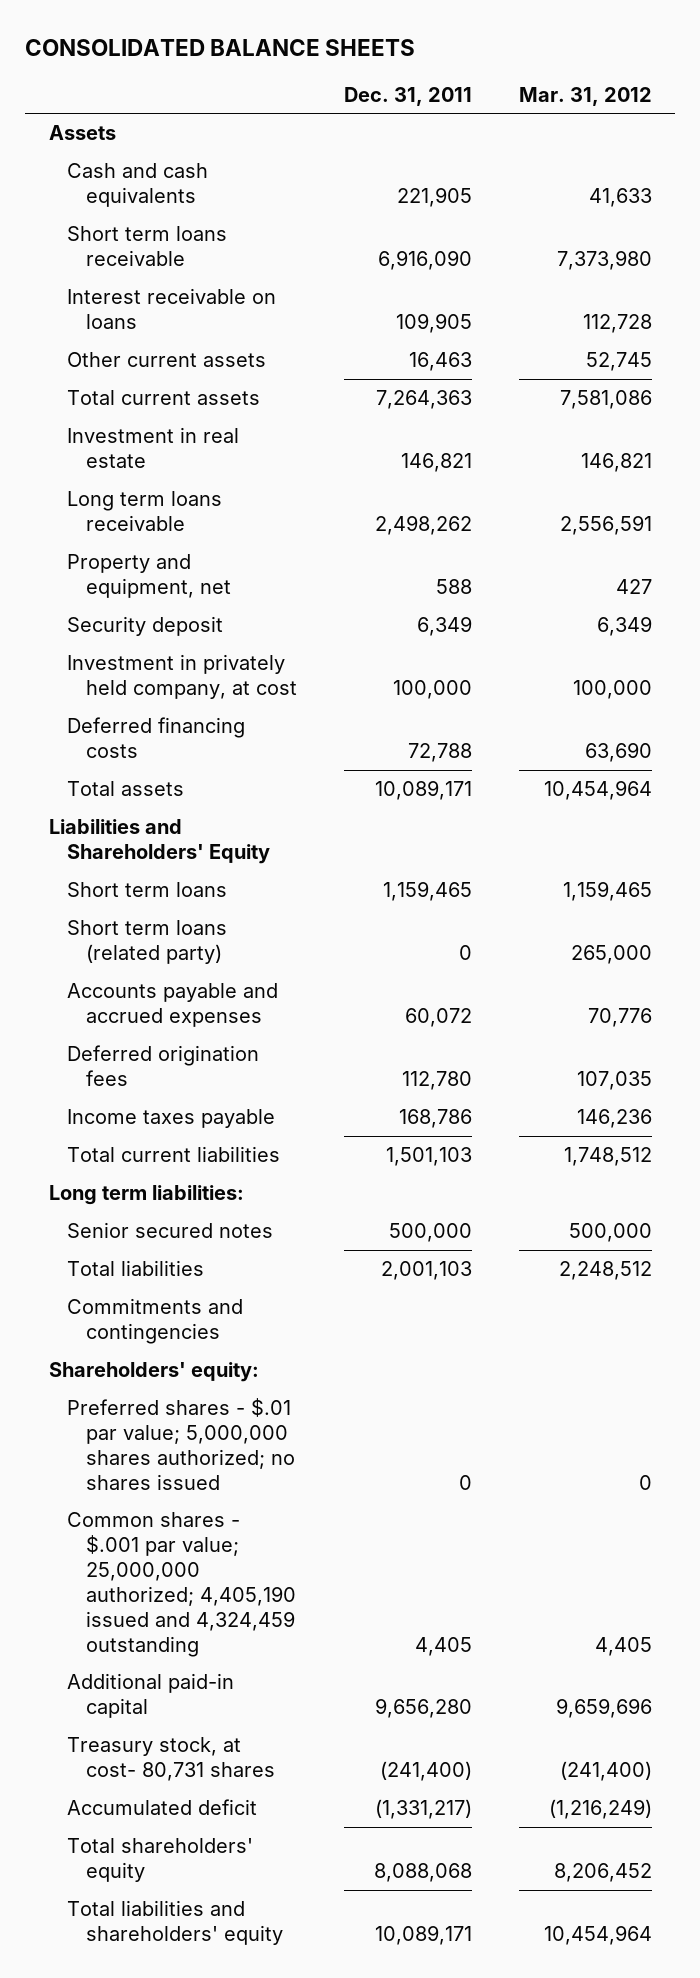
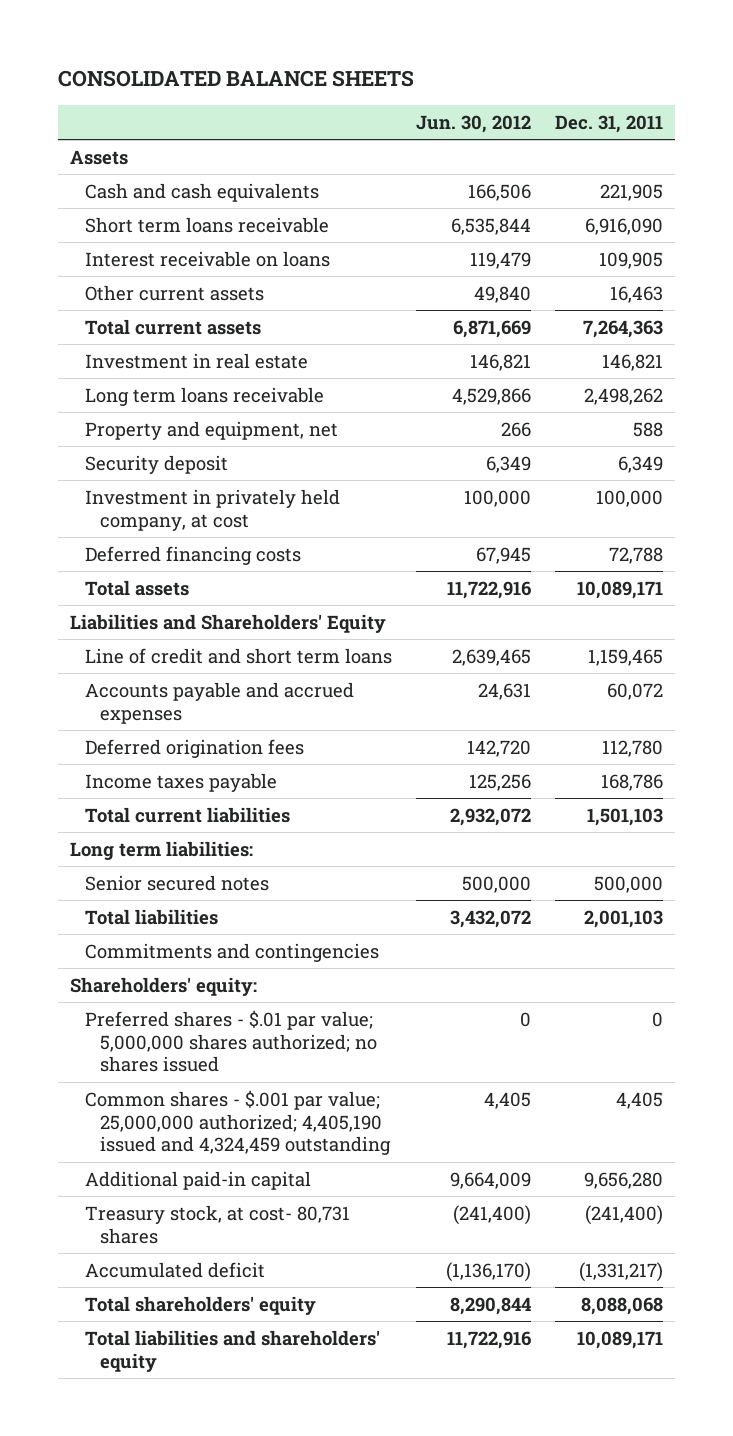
[518,86,652,106] Mar. 31, 2012 -> none
none -> [415,114,531,133] Jun. 30, 2012
[67,920,228,964] Short term loans (related party) -> none
[67,882,228,898] Short term loans -> [84,647,392,664] Line of credit and short term loans

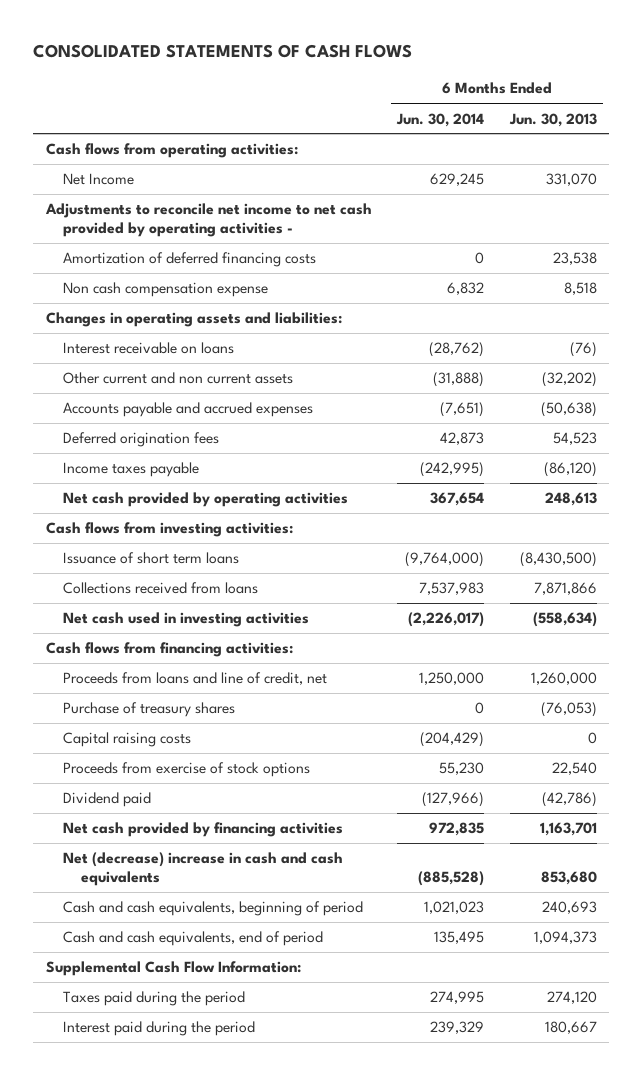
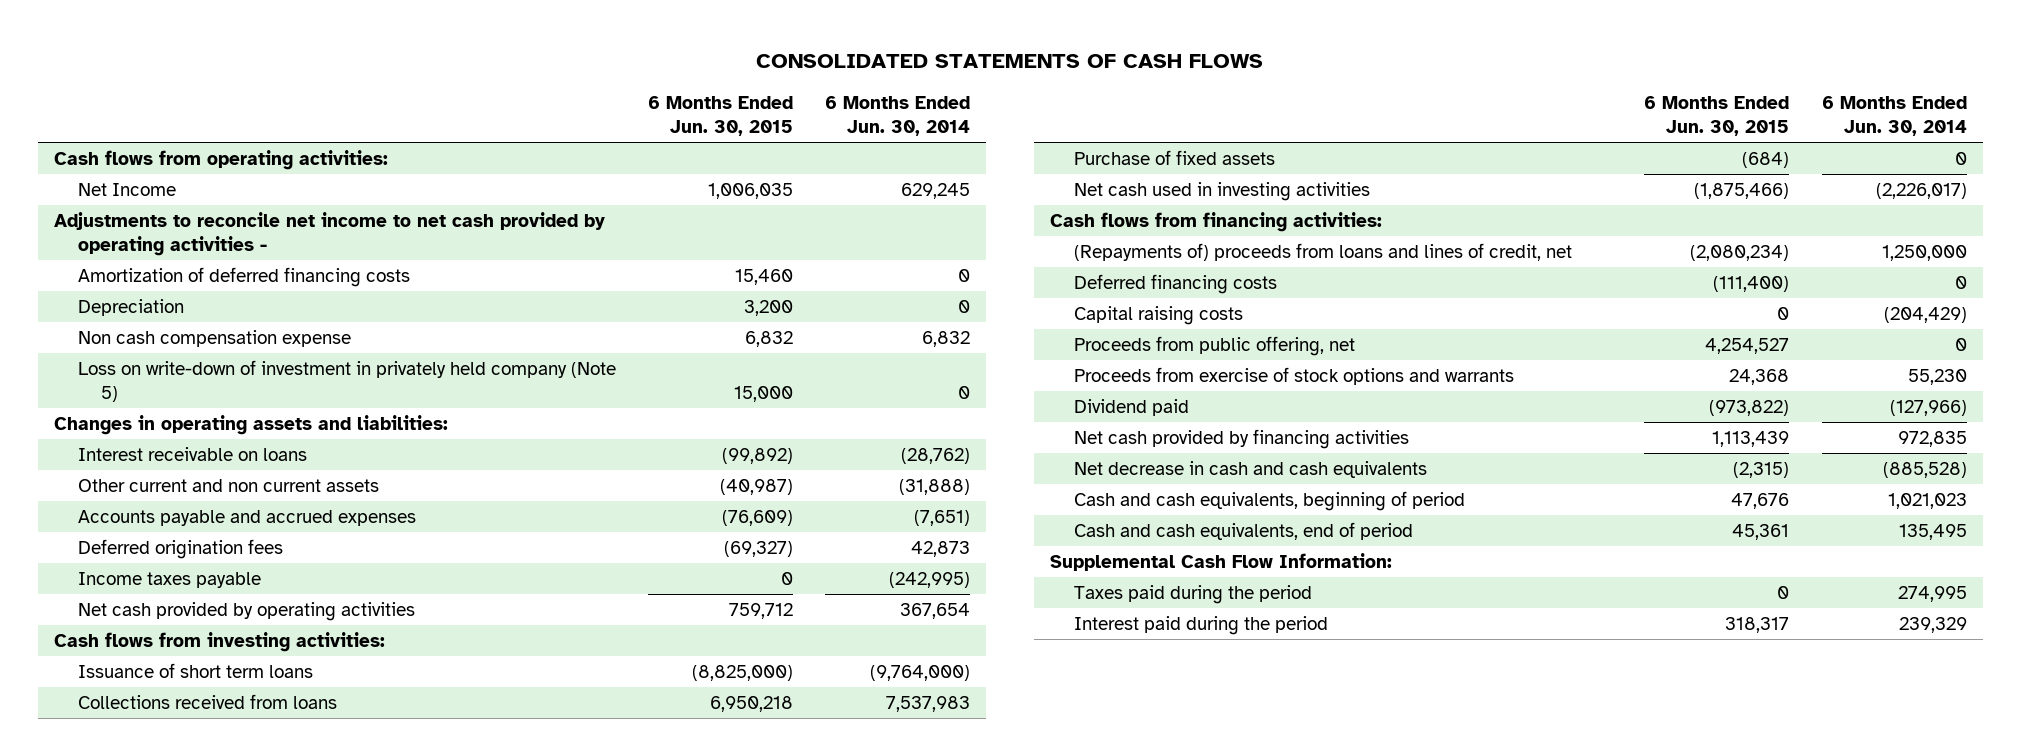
[508,112,597,127] Jun. 30, 2013 -> none
none -> [647,96,793,137] 6 Months Ended Jun. 30, 2015
none -> [77,299,184,317] Depreciation
none -> [77,360,616,403] Loss on write-down of investment in privately held company (Note 5)
none -> [1073,150,1275,166] Purchase of fixed assets
[63,702,236,718] Purchase of treasury shares -> none
[63,672,328,686] Proceeds from loans and line of credit, net -> [1073,243,1572,262] (Repayments of) proceeds from loans and lines of credit, net
none -> [1073,274,1277,295] Deferred financing costs
none -> [1073,336,1355,357] Proceeds from public offering, net
[63,762,311,778] Proceeds from exercise of stock options -> [1073,367,1514,386] Proceeds from exercise of stock options and warrants
[63,852,344,886] Net (decrease) increase in cash and cash equivalents -> [1073,461,1427,479] Net decrease in cash and cash equivalents

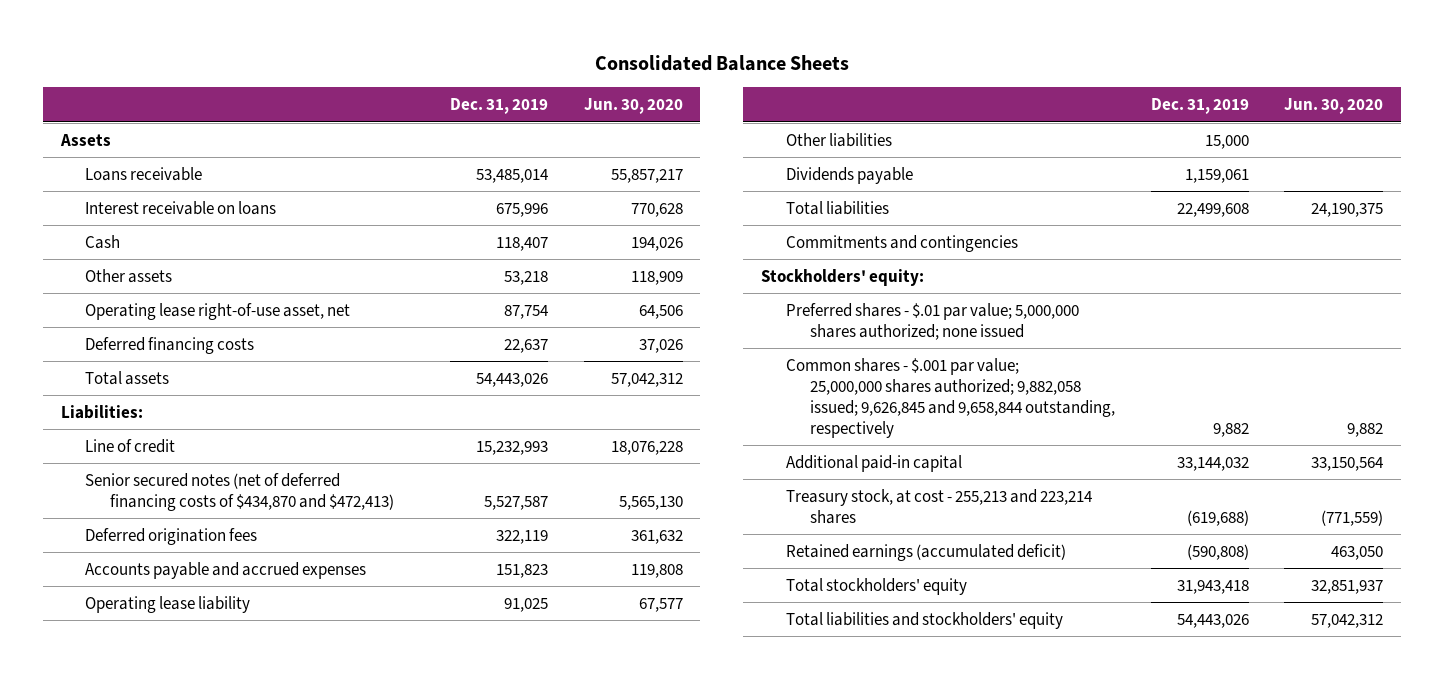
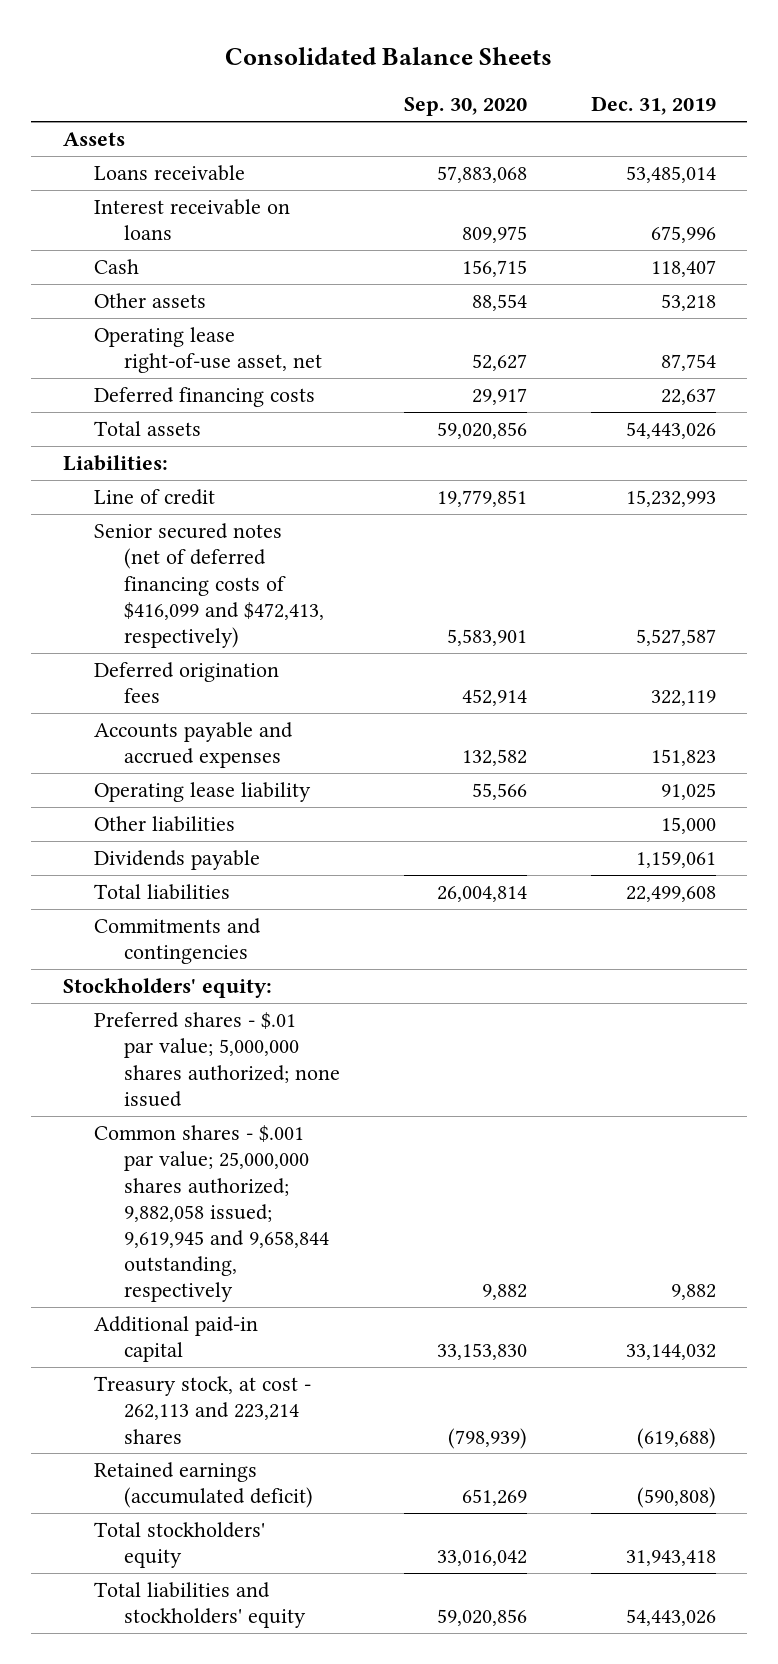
[583,98,683,115] Jun. 30, 2020 -> none
none -> [403,97,527,117] Sep. 30, 2020
[85,472,394,511] Senior secured notes (net of deferred financing costs of $434,870 and $472,413) -> [93,523,325,648] Senior secured notes (net of deferred financing costs of $416,099 and $472,413, respectively)
[785,357,1116,438] Common shares - $.001 par value; 25,000,000 shares authorized; 9,882,058 issued; 9,626,845 and 9,658,844 outstanding, respectively -> [93,1125,330,1303] Common shares - $.001 par value; 25,000,000 shares authorized; 9,882,058 issued; 9,619,945 and 9,658,844 outstanding, respectively
[785,488,1092,524] Treasury stock, at cost - 255,213 and 223,214 shares -> [93,1376,311,1444] Treasury stock, at cost - 262,113 and 223,214 shares

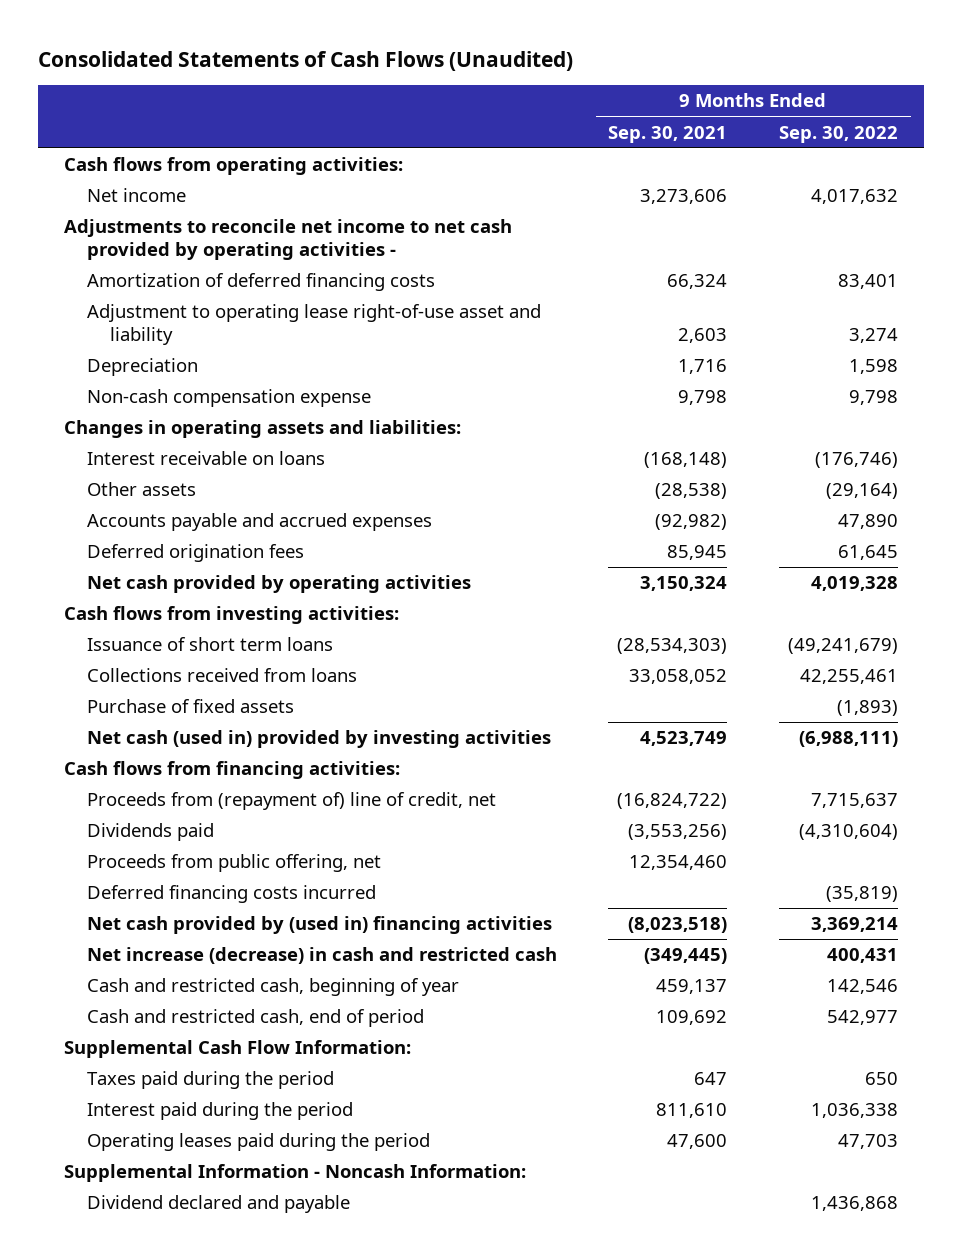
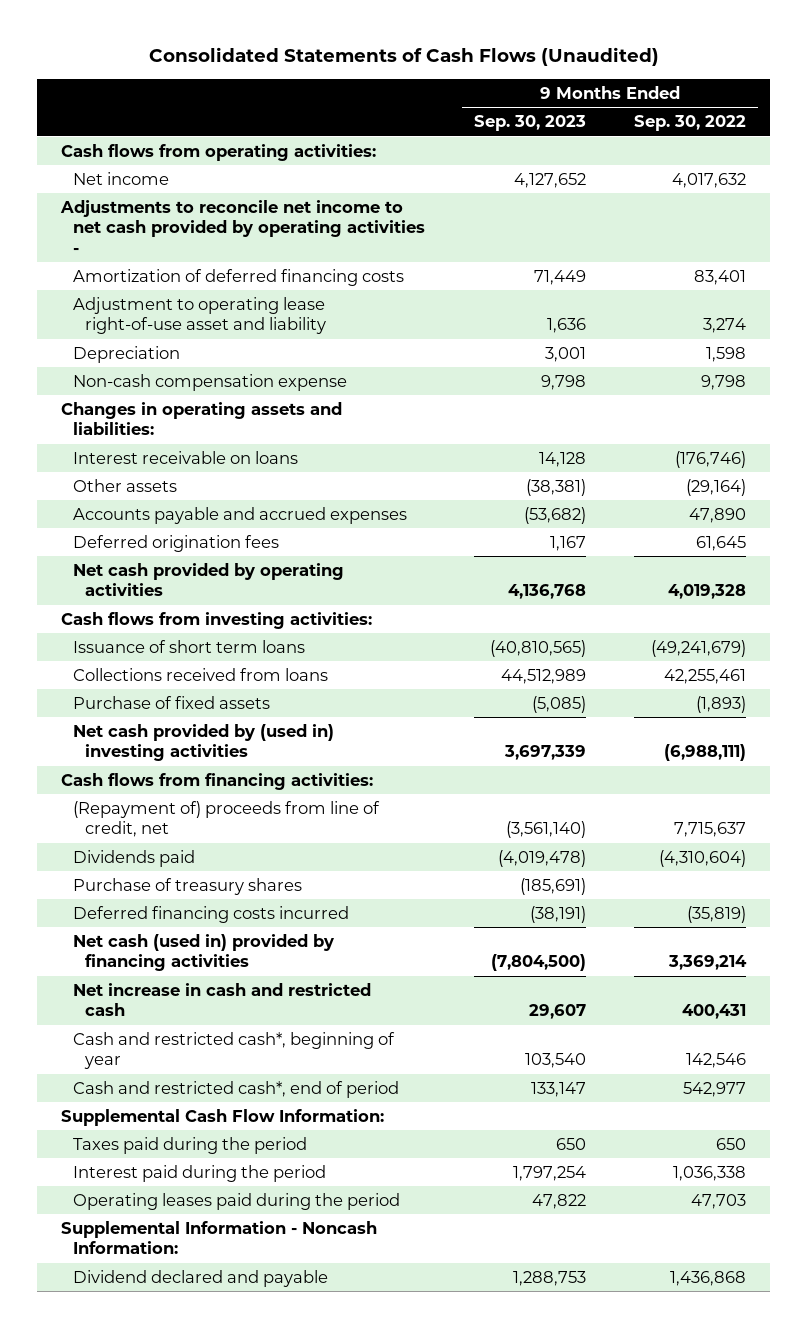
[608,125,728,143] Sep. 30, 2021 -> none
none -> [473,115,586,132] Sep. 30, 2023
[86,730,551,749] Net cash (used in) provided by investing activities -> [73,723,335,762] Net cash provided by (used in) investing activities
[86,792,496,811] Proceeds from (repayment of) line of credit, net -> [73,800,381,838] (Repayment of) proceeds from line of credit, net
[86,854,381,873] Proceeds from public offering, net -> none
none -> [73,877,303,895] Purchase of treasury shares
[86,916,552,935] Net cash provided by (used in) financing activities -> [73,933,335,972] Net cash (used in) provided by financing activities
[86,947,557,965] Net increase (decrease) in cash and restricted cash -> [73,982,372,1017] Net increase in cash and restricted cash
[86,978,459,997] Cash and restricted cash, beginning of year -> [73,1031,396,1070] Cash and restricted cash*, beginning of year
[86,1009,424,1028] Cash and restricted cash, end of period -> [73,1080,400,1098] Cash and restricted cash*, end of period

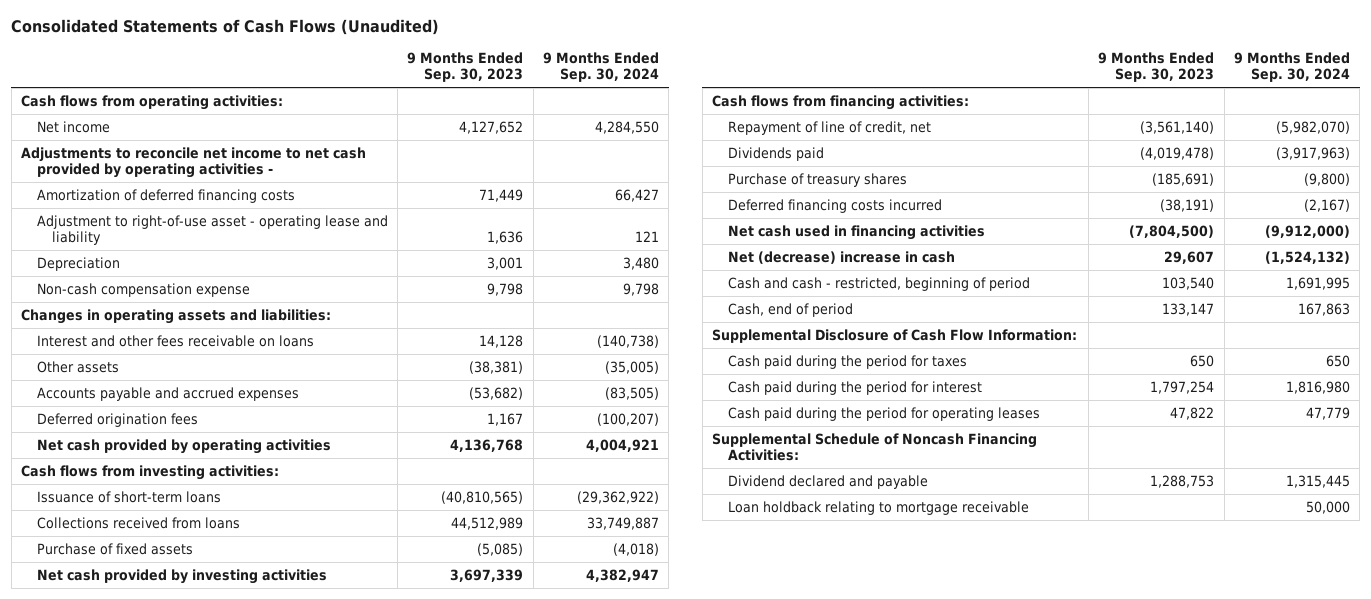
[634,115,747,132] Sep. 30, 2022 -> none
none -> [543,52,660,83] 9 Months Ended Sep. 30, 2024
[73,296,327,335] Adjustment to operating lease right-of-use asset and liability -> [36,214,388,246] Adjustment to right-of-use asset - operating lease and liability
[73,450,299,464] Interest receivable on loans -> [36,334,314,347] Interest and other fees receivable on loans
[73,639,306,653] Issuance of short term loans -> [36,490,221,503] Issuance of short-term loans
[73,723,335,762] Net cash provided by (used in) investing activities -> [36,568,327,584] Net cash provided by investing activities
[73,800,381,838] (Repayment of) proceeds from line of credit, net -> [727,120,931,135] Repayment of line of credit, net
[73,933,335,972] Net cash (used in) provided by financing activities -> [727,224,985,240] Net cash used in financing activities
[73,982,372,1017] Net increase in cash and restricted cash -> [727,250,955,264] Net (decrease) increase in cash
[73,1031,396,1070] Cash and restricted cash*, beginning of year -> [727,276,1030,291] Cash and cash - restricted, beginning of period
[73,1080,400,1098] Cash and restricted cash*, end of period -> [727,302,853,317] Cash, end of period
[61,1108,385,1126] Supplemental Cash Flow Information: -> [712,328,1078,343] Supplemental Disclosure of Cash Flow Information:
[73,1136,308,1154] Taxes paid during the period -> [727,354,967,369] Cash paid during the period for taxes
[73,1164,327,1182] Interest paid during the period -> [727,380,982,395] Cash paid during the period for interest
[73,1192,401,1210] Operating leases paid during the period -> [727,406,1040,421] Cash paid during the period for operating leases
[61,1220,378,1255] Supplemental Information - Noncash Information: -> [712,432,1038,462] Supplemental Schedule of Noncash Financing Activities:
none -> [727,500,1029,515] Loan holdback relating to mortgage receivable

